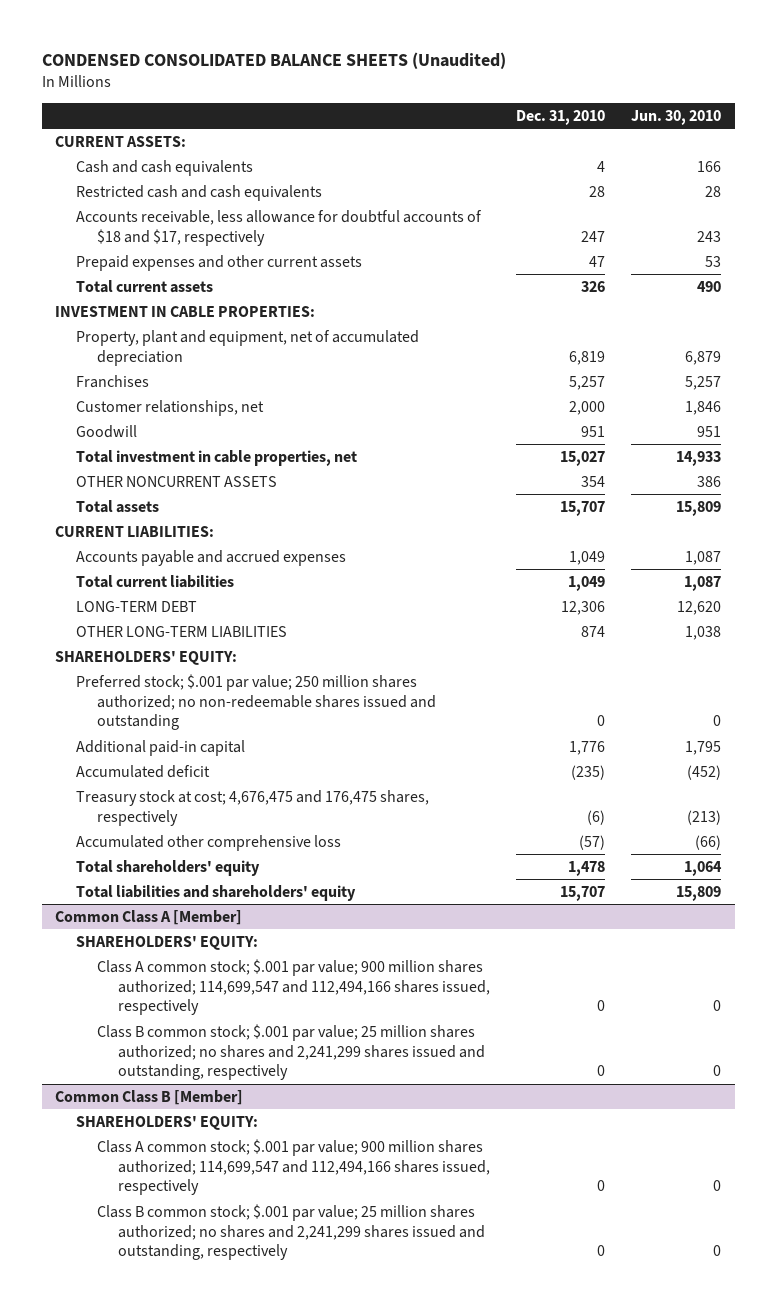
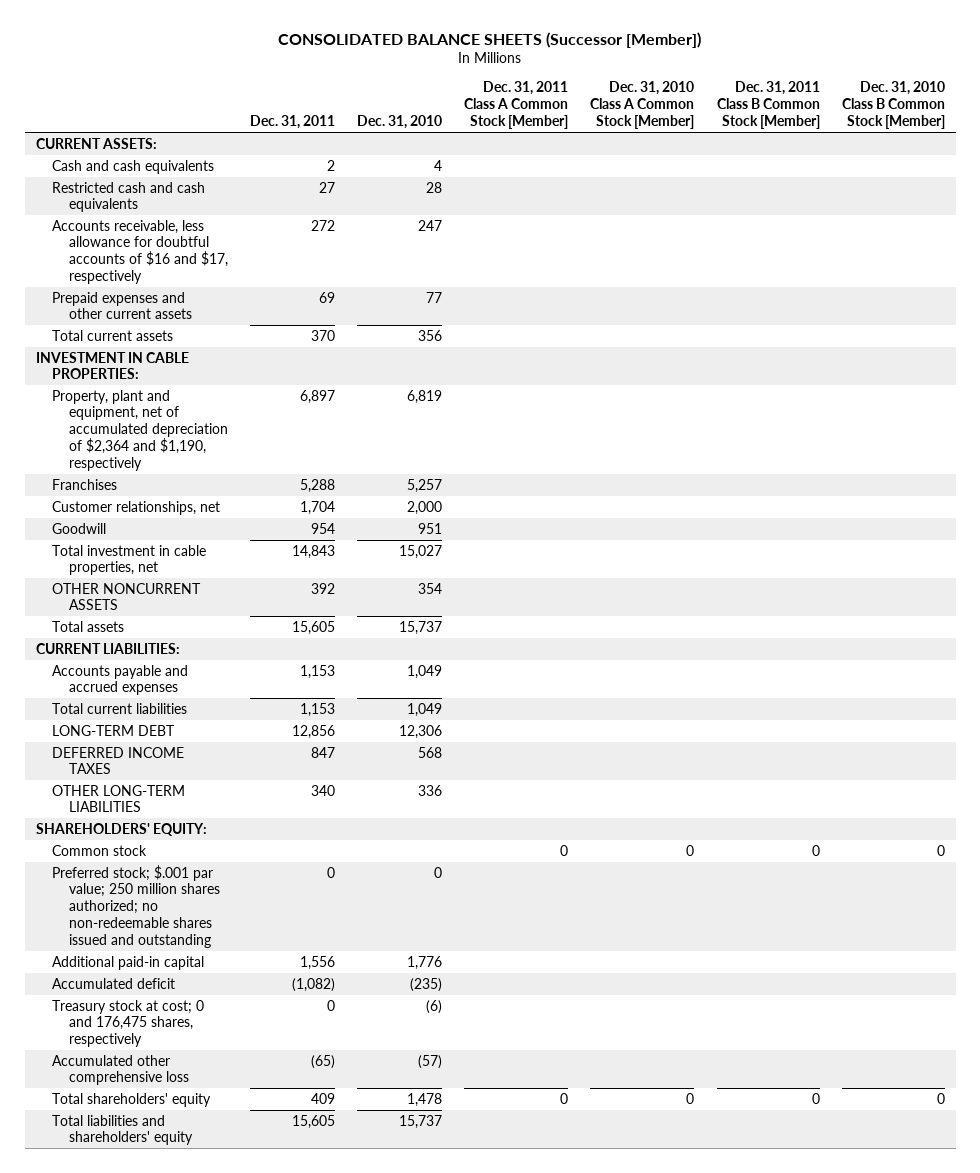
[41,52,506,70] CONDENSED CONSOLIDATED BALANCE SHEETS (Unaudited) -> [278,32,702,49] CONSOLIDATED BALANCE SHEETS (Successor [Member])
[631,109,722,125] Jun. 30, 2010 -> none
none -> [250,115,336,130] Dec. 31, 2011
none -> [464,81,569,130] Dec. 31, 2011 Class A Common Stock [Member]
none -> [590,81,695,130] Dec. 31, 2010 Class A Common Stock [Member]
none -> [716,81,820,130] Dec. 31, 2011 Class B Common Stock [Member]
none -> [841,81,945,130] Dec. 31, 2010 Class B Common Stock [Member]
[75,209,482,246] Accounts receivable, less allowance for doubtful accounts of $18 and $17, respectively -> [52,219,228,285] Accounts receivable, less allowance for doubtful accounts of $16 and $17, respectively
[589,255,606,267] 47 -> [426,291,443,303] 77
[581,280,606,292] 326 -> [418,329,443,341] 356
[75,329,419,366] Property, plant and equipment, net of accumulated depreciation -> [52,389,228,471] Property, plant and equipment, net of accumulated depreciation of $2,364 and $1,190, respectively
[560,500,606,516] 15,707 -> [399,620,443,635] 15,737
none -> [52,746,185,775] DEFERRED INCOME TAXES
[581,625,606,637] 874 -> [418,784,443,796] 336
none -> [52,844,148,856] Common stock
[75,789,429,826] Treasury stock at cost; 4,676,475 and 176,475 shares, respectively -> [52,999,205,1048] Treasury stock at cost; 0 and 176,475 shares, respectively
[54,909,242,925] Common Class A [Member] -> none
[75,935,258,950] SHAREHOLDERS' EQUITY: -> none
[96,958,490,1016] Class A common stock; $.001 par value; 900 million shares authorized; 114,699,547 and 112,494,166 shares issued, respectively -> none
[96,1023,485,1081] Class B common stock; $.001 par value; 25 million shares authorized; no shares and 2,241,299 shares issued and outstanding, respectively -> none
[54,1089,243,1105] Common Class B [Member] -> none
[75,1115,258,1130] SHAREHOLDERS' EQUITY: -> none
[96,1138,490,1196] Class A common stock; $.001 par value; 900 million shares authorized; 114,699,547 and 112,494,166 shares issued, respectively -> none
[96,1203,485,1261] Class B common stock; $.001 par value; 25 million shares authorized; no shares and 2,241,299 shares issued and outstanding, respectively -> none
[560,885,606,901] 15,707 -> [399,1114,443,1129] 15,737

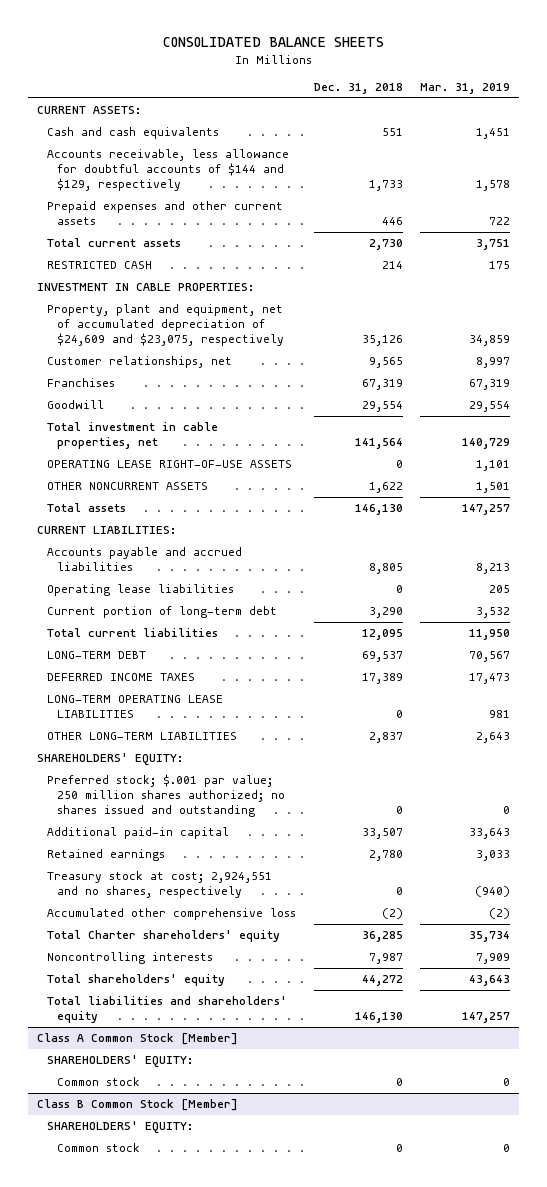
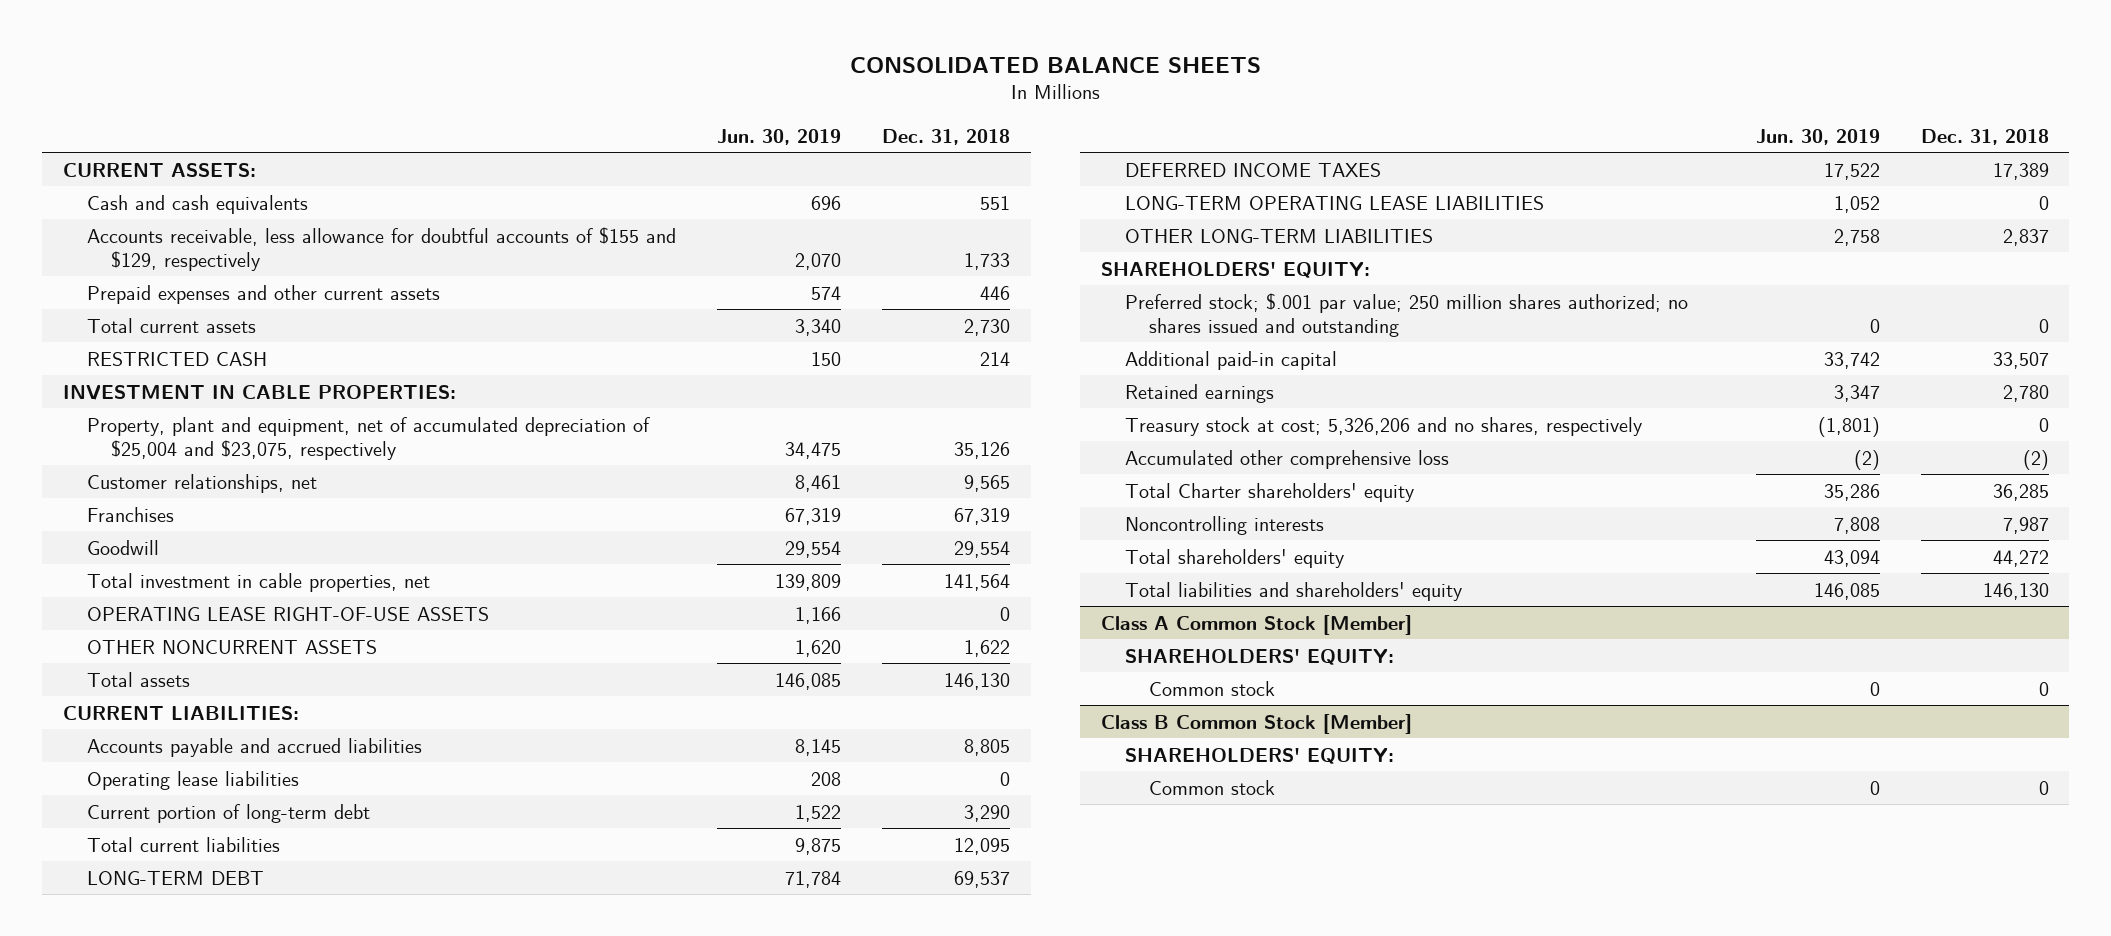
[419,83,510,95] Mar. 31, 2019 -> none
none -> [717,128,842,145] Jun. 30, 2019
[47,149,290,192] Accounts receivable, less allowance for doubtful accounts of $144 and $129, respectively -> [86,226,676,271] Accounts receivable, less allowance for doubtful accounts of $155 and $129, respectively
[47,304,284,347] Property, plant and equipment, net of accumulated depreciation of $24,609 and $23,075, respectively -> [86,416,650,460] Property, plant and equipment, net of accumulated depreciation of $25,004 and $23,075, respectively
[47,871,273,899] Treasury stock at cost; 2,924,551 and no shares, respectively -> [1125,416,1643,436] Treasury stock at cost; 5,326,206 and no shares, respectively

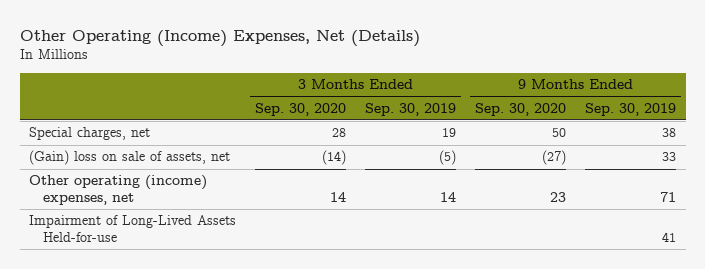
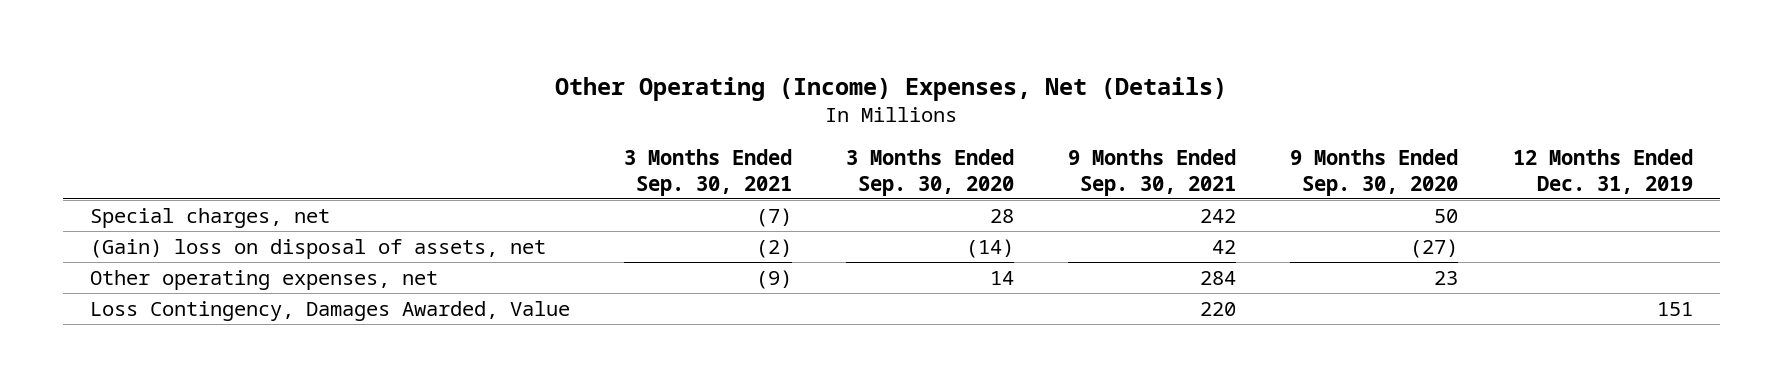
[365,102,457,116] Sep. 30, 2019 -> none
[585,102,677,116] Sep. 30, 2019 -> none
none -> [624,149,793,196] 3 Months Ended Sep. 30, 2021
none -> [1068,149,1237,196] 9 Months Ended Sep. 30, 2021
none -> [1512,149,1693,194] 12 Months Ended Dec. 31, 2019
[29,215,237,243] Impairment of Long-Lived Assets Held-for-use -> none
[29,150,231,166] (Gain) loss on sale of assets, net -> [89,238,546,259] (Gain) loss on disposal of assets, net
[29,175,208,206] Other operating (income) expenses, net -> [89,269,438,290] Other operating expenses, net
none -> [89,300,570,321] Loss Contingency, Damages Awarded, Value

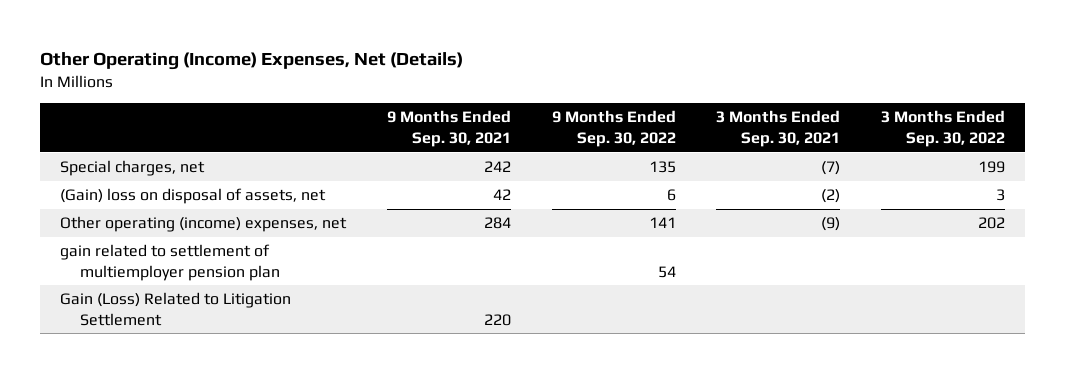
[846,149,1015,196] 3 Months Ended Sep. 30, 2020 -> none
[1290,149,1459,196] 9 Months Ended Sep. 30, 2020 -> none
[1512,149,1693,194] 12 Months Ended Dec. 31, 2019 -> none
none -> [551,110,676,148] 9 Months Ended Sep. 30, 2022
none -> [880,110,1005,148] 3 Months Ended Sep. 30, 2022
[89,300,570,321] Loss Contingency, Damages Awarded, Value -> none
[89,269,438,290] Other operating expenses, net -> [60,216,348,233] Other operating (income) expenses, net
none -> [60,244,281,281] gain related to settlement of multiemployer pension plan
none -> [60,292,292,326] Gain (Loss) Related to Litigation Settlement

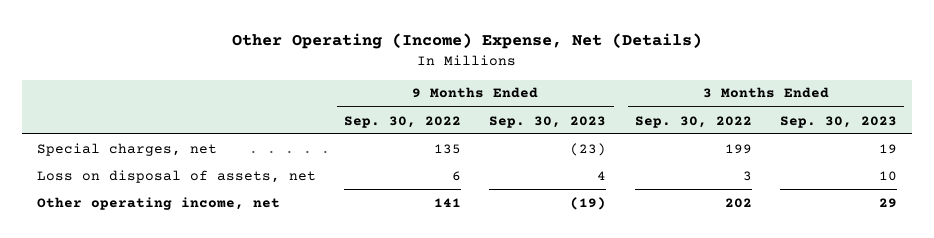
[39,52,463,71] Other Operating (Income) Expenses, Net (Details) -> [231,33,702,50] Other Operating (Income) Expense, Net (Details)
[386,110,511,148] 9 Months Ended Sep. 30, 2021 -> none
[716,110,841,148] 3 Months Ended Sep. 30, 2021 -> none
none -> [489,115,607,128] Sep. 30, 2023
none -> [780,115,898,128] Sep. 30, 2023
[60,244,281,281] gain related to settlement of multiemployer pension plan -> none
[60,292,292,326] Gain (Loss) Related to Litigation Settlement -> none
[60,188,327,205] (Gain) loss on disposal of assets, net -> [36,169,316,183] Loss on disposal of assets, net
[60,216,348,233] Other operating (income) expenses, net -> [36,196,280,210] Other operating income, net

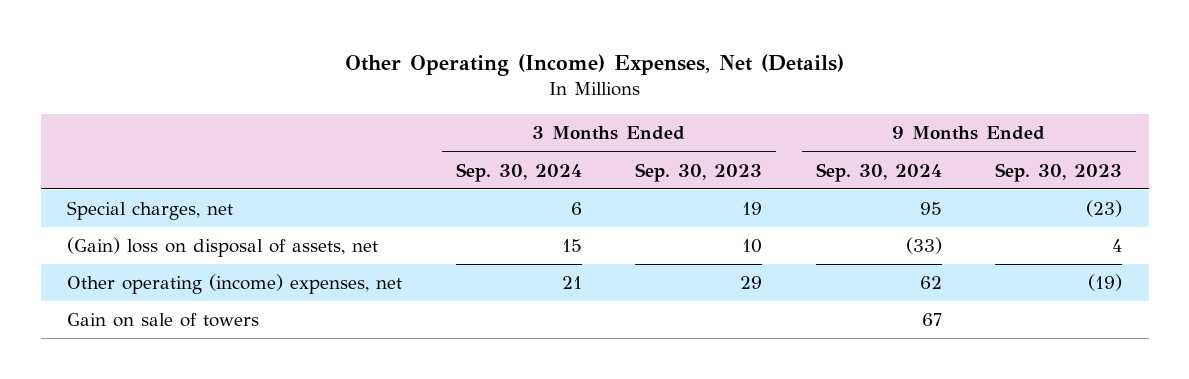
[231,33,702,50] Other Operating (Income) Expense, Net (Details) -> [344,53,844,76] Other Operating (Income) Expenses, Net (Details)
[344,115,462,128] Sep. 30, 2022 -> none
[634,115,752,128] Sep. 30, 2022 -> none
none -> [455,162,582,182] Sep. 30, 2024
none -> [815,162,942,182] Sep. 30, 2024
[36,169,316,183] Loss on disposal of assets, net -> [67,237,379,258] (Gain) loss on disposal of assets, net
[36,196,280,210] Other operating income, net -> [67,274,403,295] Other operating (income) expenses, net
none -> [67,313,260,328] Gain on sale of towers

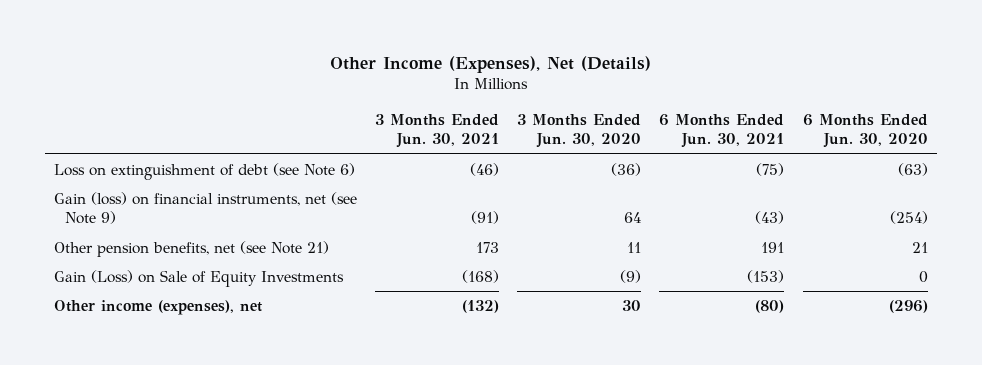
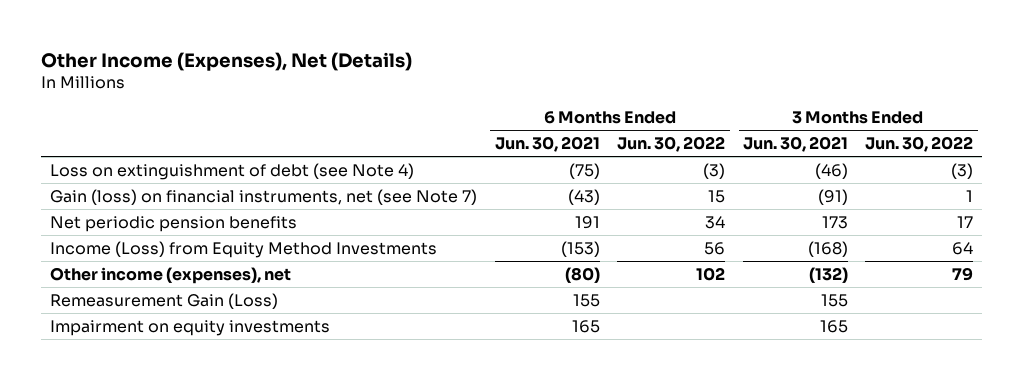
[517,113,642,149] 3 Months Ended Jun. 30, 2020 -> none
[802,113,928,149] 6 Months Ended Jun. 30, 2020 -> none
none -> [617,136,726,153] Jun. 30, 2022
none -> [865,136,974,153] Jun. 30, 2022
[54,162,356,180] Loss on extinguishment of debt (see Note 6) -> [50,162,415,180] Loss on extinguishment of debt (see Note 4)
[54,191,358,225] Gain (loss) on financial instruments, net (see Note 9) -> [50,188,478,205] Gain (loss) on financial instruments, net (see Note 7)
[54,240,330,257] Other pension benefits, net (see Note 21) -> [50,215,298,232] Net periodic pension benefits
[54,269,345,287] Gain (Loss) on Sale of Equity Investments -> [50,240,438,258] Income (Loss) from Equity Method Investments
none -> [50,292,279,309] Remeasurement Gain (Loss)
none -> [50,319,331,336] Impairment on equity investments

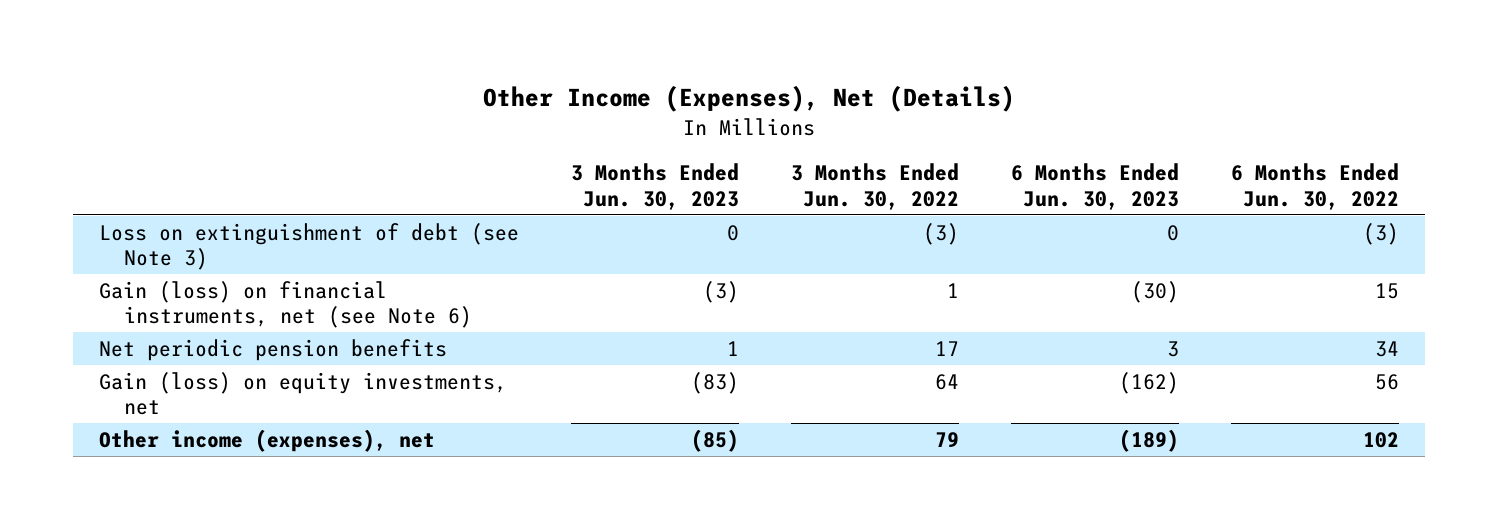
[494,136,600,153] Jun. 30, 2021 -> none
[742,136,848,153] Jun. 30, 2021 -> none
none -> [571,163,740,210] 3 Months Ended Jun. 30, 2023
none -> [1011,163,1180,210] 6 Months Ended Jun. 30, 2023
[50,162,415,180] Loss on extinguishment of debt (see Note 4) -> [99,222,520,271] Loss on extinguishment of debt (see Note 3)
[50,188,478,205] Gain (loss) on financial instruments, net (see Note 7) -> [99,280,472,329] Gain (loss) on financial instruments, net (see Note 6)
[50,240,438,258] Income (Loss) from Equity Method Investments -> [99,371,508,416] Gain (loss) on equity investments, net
[50,292,279,309] Remeasurement Gain (Loss) -> none
[50,319,331,336] Impairment on equity investments -> none

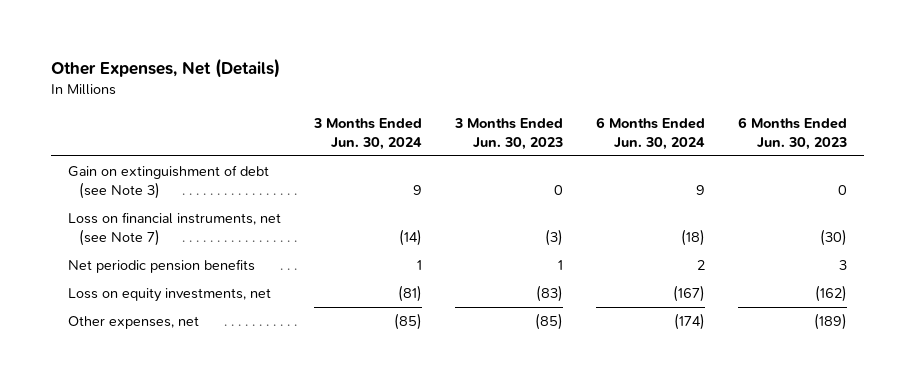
[483,85,1016,113] Other Income (Expenses), Net (Details) -> [51,58,281,79] Other Expenses, Net (Details)
[791,163,960,210] 3 Months Ended Jun. 30, 2022 -> none
[1231,163,1400,210] 6 Months Ended Jun. 30, 2022 -> none
none -> [312,117,422,150] 3 Months Ended Jun. 30, 2024
none -> [595,116,705,150] 6 Months Ended Jun. 30, 2024
[99,222,520,271] Loss on extinguishment of debt (see Note 3) -> [67,165,269,199] Gain on extinguishment of debt (see Note 3)
[99,280,472,329] Gain (loss) on financial instruments, net (see Note 6) -> [67,212,281,246] Loss on financial instruments, net (see Note 7)
[99,371,508,416] Gain (loss) on equity investments, net -> [67,288,271,303] Loss on equity investments, net
[99,428,436,452] Other income (expenses), net -> [67,316,199,330] Other expenses, net

